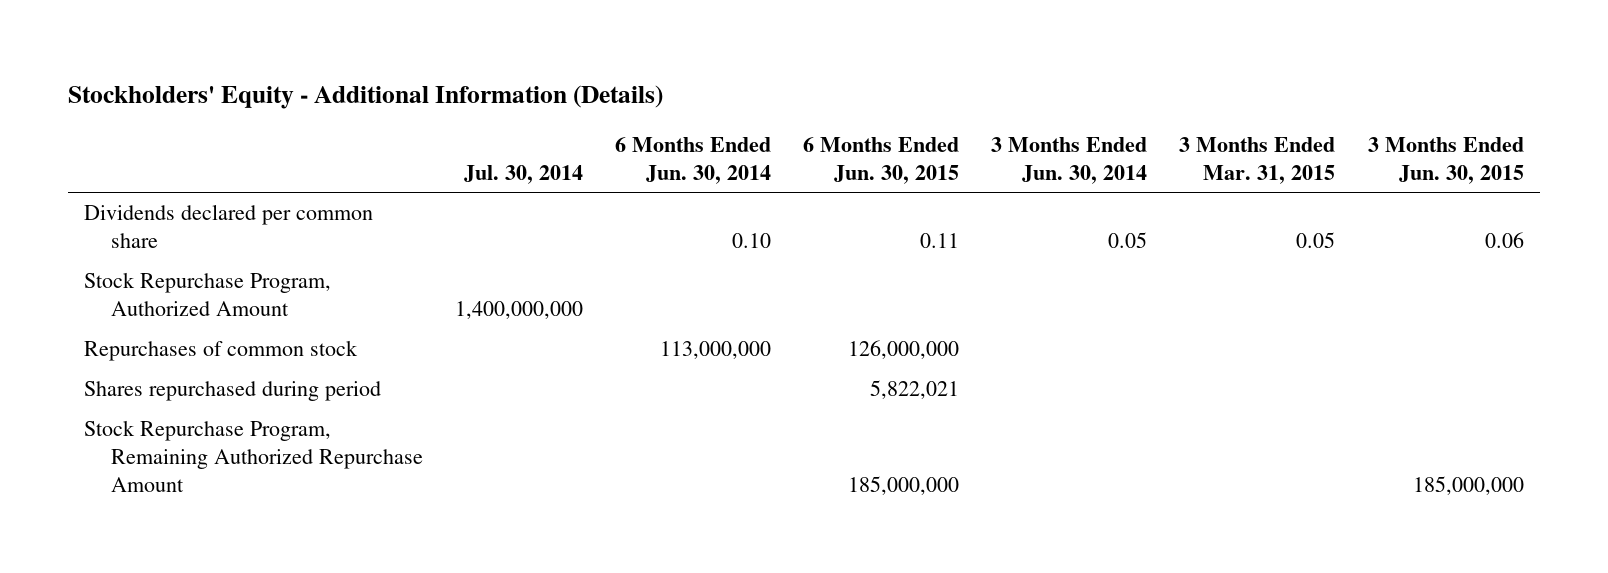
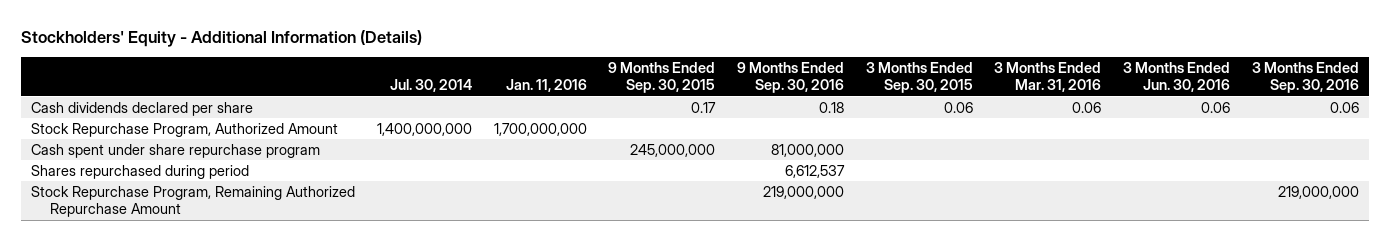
[614,136,771,185] 6 Months Ended Jun. 30, 2014 -> none
[803,136,960,185] 6 Months Ended Jun. 30, 2015 -> none
[991,136,1148,185] 3 Months Ended Jun. 30, 2014 -> none
[1179,136,1336,185] 3 Months Ended Mar. 31, 2015 -> none
[1367,136,1524,185] 3 Months Ended Jun. 30, 2015 -> none
none -> [505,79,587,93] Jan. 11, 2016
none -> [608,62,716,94] 9 Months Ended Sep. 30, 2015
none -> [737,62,845,94] 9 Months Ended Sep. 30, 2016
none -> [865,62,973,94] 3 Months Ended Sep. 30, 2015
none -> [994,62,1102,93] 3 Months Ended Mar. 31, 2016
none -> [1122,62,1230,93] 3 Months Ended Jun. 30, 2016
none -> [1251,62,1359,94] 3 Months Ended Sep. 30, 2016
[84,204,374,249] Dividends declared per common share -> [31,101,254,116] Cash dividends declared per share
[84,340,359,362] Repurchases of common stock -> [31,143,321,158] Cash spent under share repurchase program

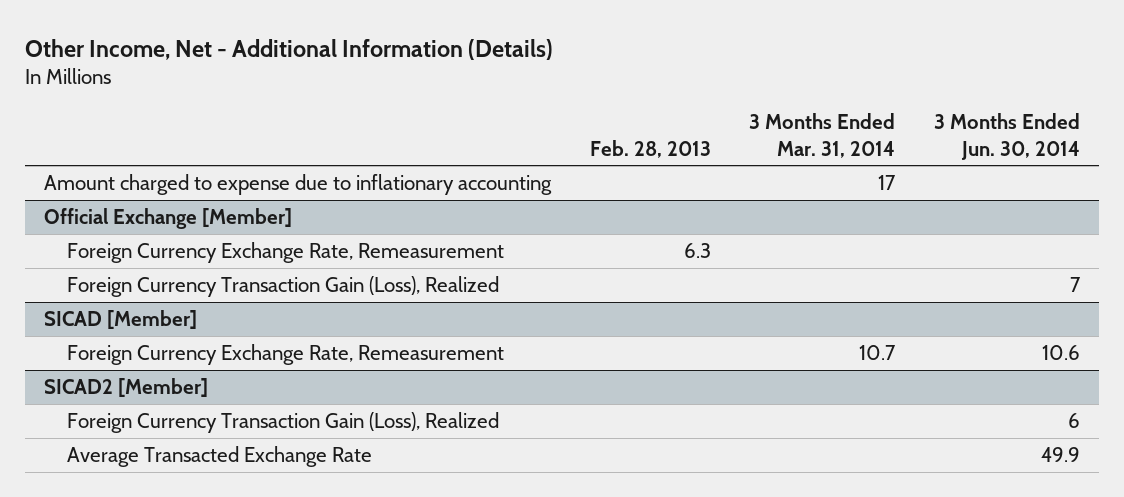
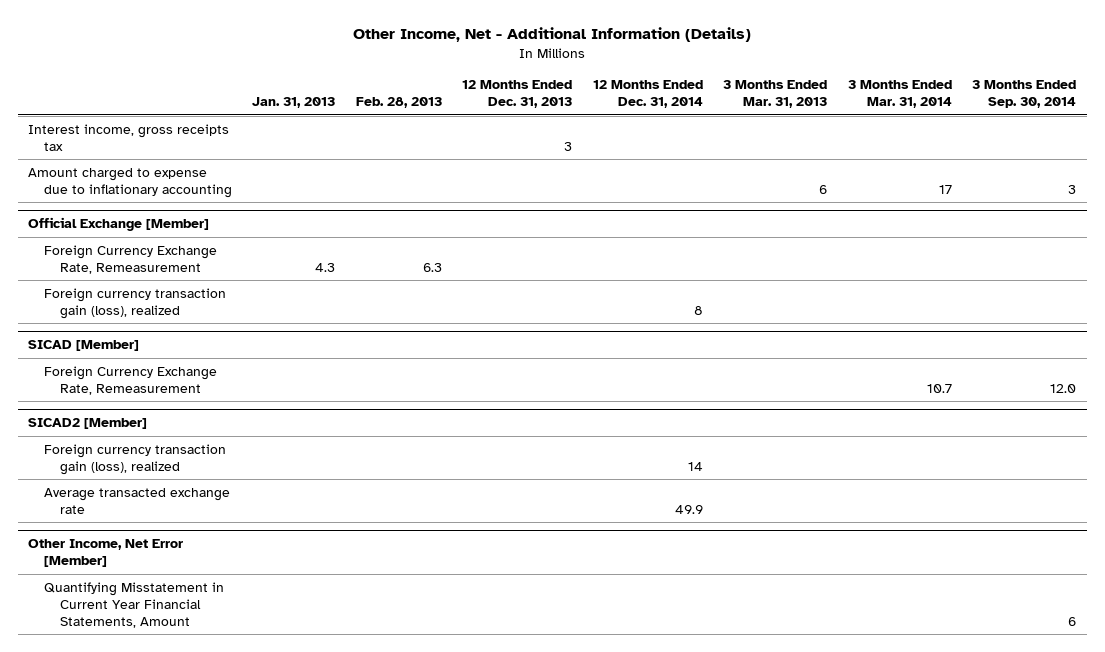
[933,113,1080,160] 3 Months Ended Jun. 30, 2014 -> none
none -> [252,97,336,109] Jan. 31, 2013
none -> [462,80,573,109] 12 Months Ended Dec. 31, 2013
none -> [592,80,703,109] 12 Months Ended Dec. 31, 2014
none -> [723,80,828,109] 3 Months Ended Mar. 31, 2013
none -> [972,80,1077,109] 3 Months Ended Sep. 30, 2014
none -> [28,123,230,151] Interest income, gross receipts tax
[66,276,499,298] Foreign Currency Transaction Gain (Loss), Realized -> [43,287,226,319] Foreign currency transaction gain (loss), realized
[66,412,499,434] Foreign Currency Transaction Gain (Loss), Realized -> [43,443,226,475] Foreign currency transaction gain (loss), realized
[66,446,372,468] Average Transacted Exchange Rate -> [43,487,230,514] Average transacted exchange rate
none -> [28,539,184,568] Other Income, Net Error [Member]
none -> [43,581,224,628] Quantifying Misstatement in Current Year Financial Statements, Amount

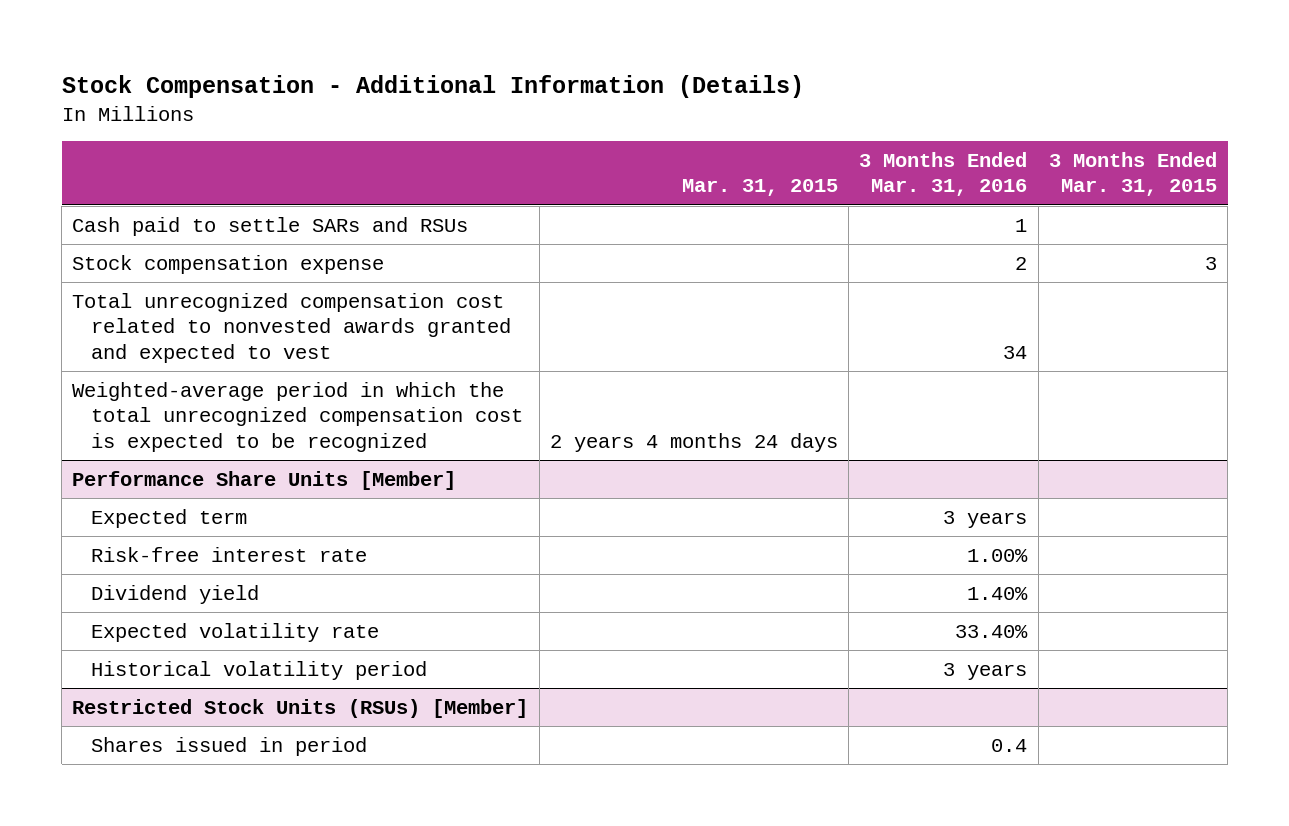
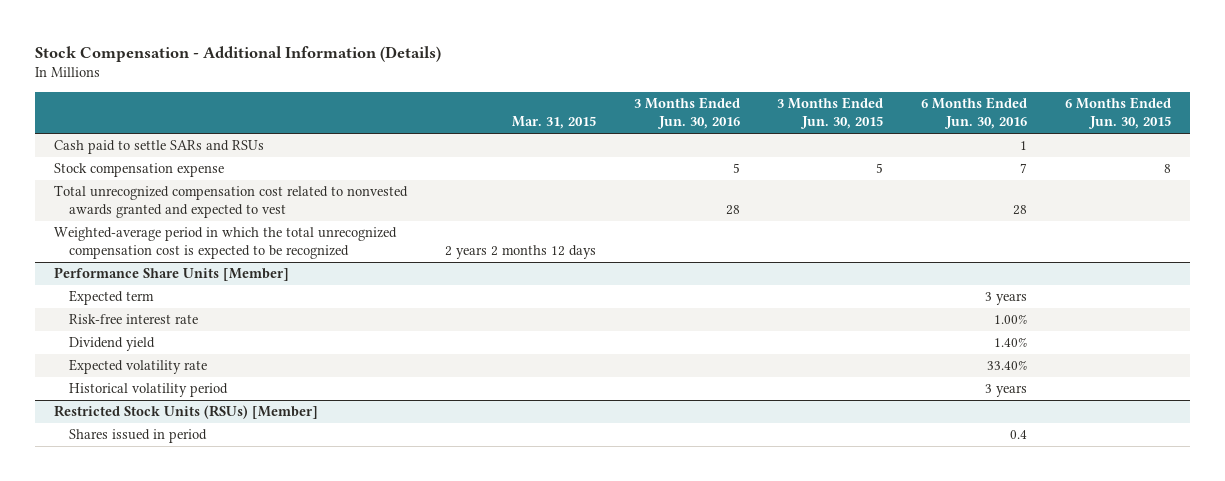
[859,151,1028,197] 3 Months Ended Mar. 31, 2016 -> none
[1048,151,1217,197] 3 Months Ended Mar. 31, 2015 -> none
none -> [633,97,740,130] 3 Months Ended Jun. 30, 2016
none -> [777,97,884,130] 3 Months Ended Jun. 30, 2015
none -> [921,97,1028,130] 6 Months Ended Jun. 30, 2016
none -> [1064,97,1171,130] 6 Months Ended Jun. 30, 2015
[549,432,838,452] 2 years 4 months 24 days -> [444,245,596,260] 2 years 2 months 12 days

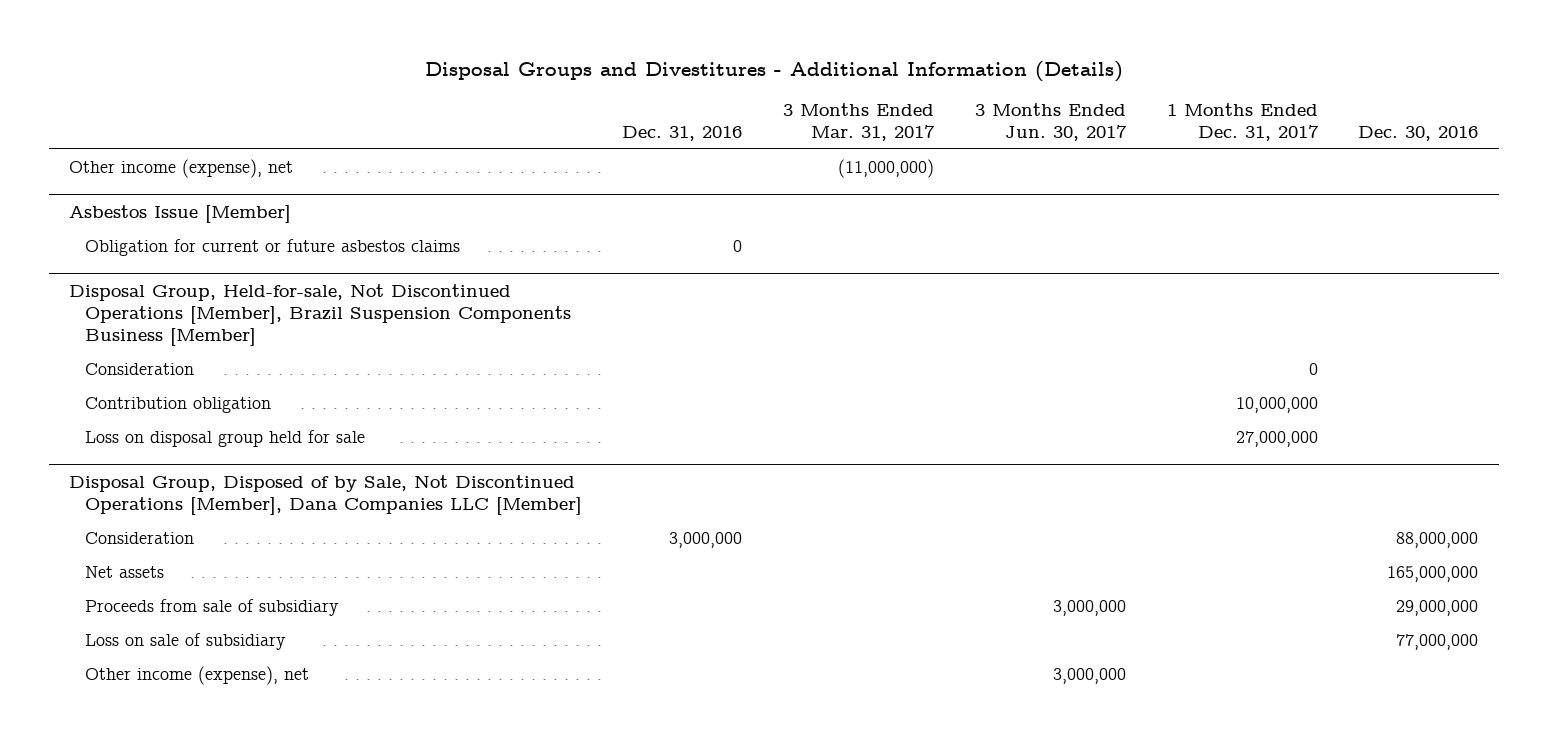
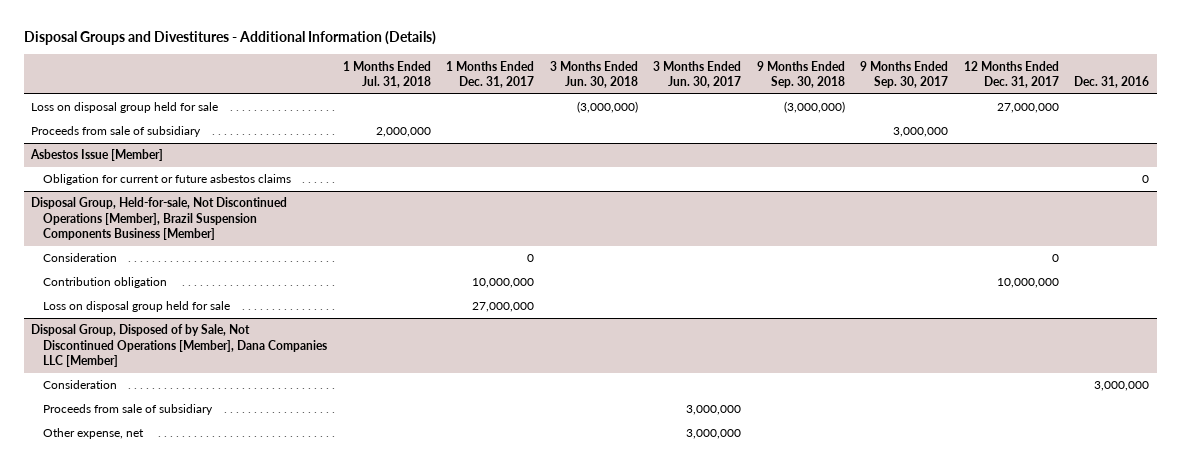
[783,103,936,142] 3 Months Ended Mar. 31, 2017 -> none
[1358,126,1479,142] Dec. 30, 2016 -> none
none -> [342,60,431,89] 1 Months Ended Jul. 31, 2018
none -> [549,60,638,89] 3 Months Ended Jun. 30, 2018
none -> [756,60,845,89] 9 Months Ended Sep. 30, 2018
none -> [860,60,949,89] 9 Months Ended Sep. 30, 2017
none -> [963,60,1059,89] 12 Months Ended Dec. 31, 2017
[69,158,294,178] Other income (expense), net -> none
none -> [31,102,219,114] Loss on disposal group held for sale
none -> [31,126,202,138] Proceeds from sale of subsidiary
[84,565,164,578] Net assets -> none
[84,632,286,650] Loss on sale of subsidiary -> none
[84,665,309,685] Other income (expense), net -> [43,428,145,440] Other expense, net

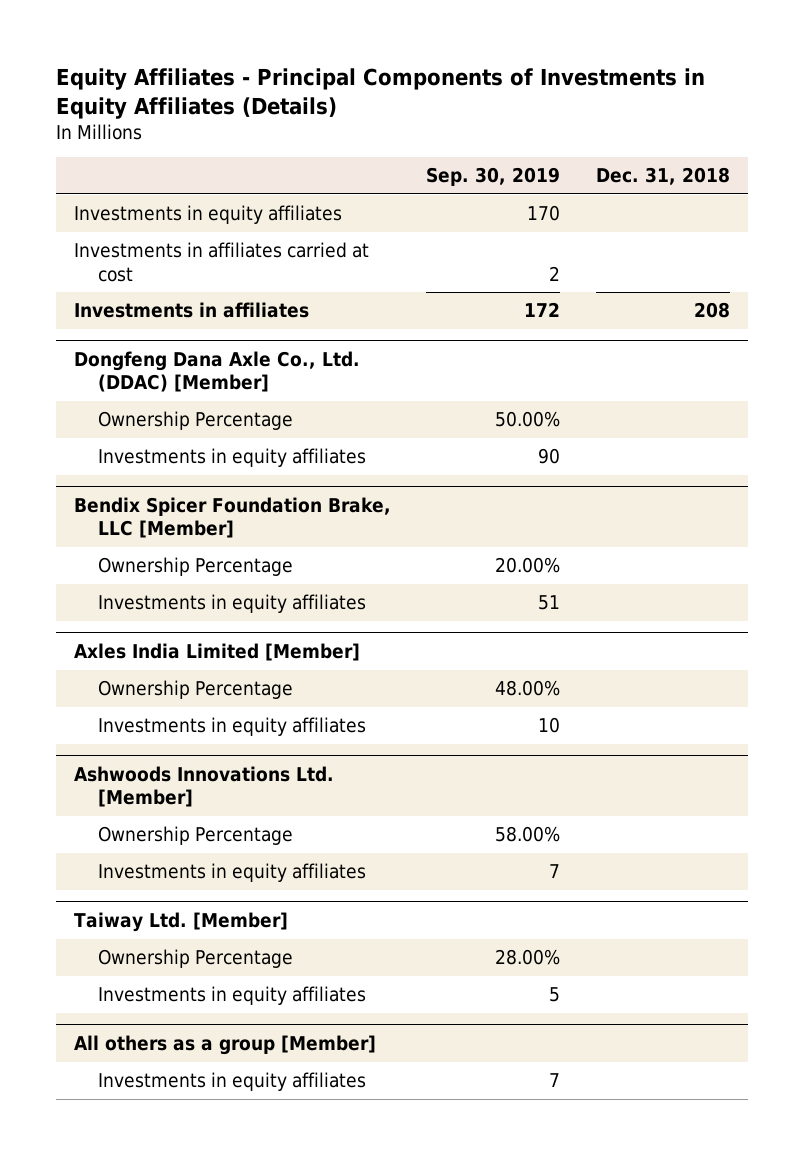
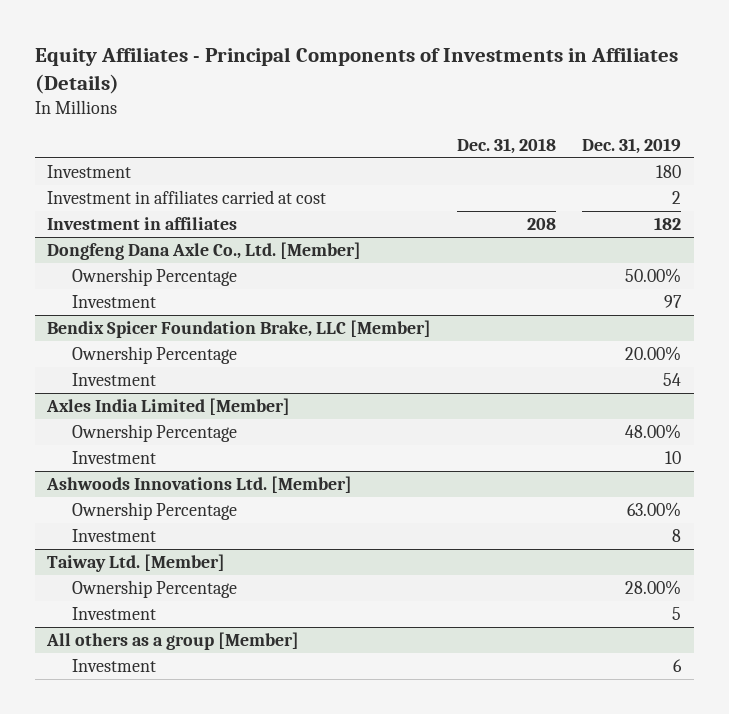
[56,67,706,119] Equity Affiliates - Principal Components of Investments in Equity Affiliates (Details) -> [34,47,678,94] Equity Affiliates - Principal Components of Investments in Affiliates (Details)
[426,167,561,187] Sep. 30, 2019 -> none
none -> [582,137,682,154] Dec. 31, 2019
[73,205,342,225] Investments in equity affiliates -> [47,164,132,178] Investment
[73,242,369,282] Investments in affiliates carried at cost -> [47,189,327,204] Investment in affiliates carried at cost
[73,302,309,319] Investments in affiliates -> [47,216,238,230] Investment in affiliates
[73,350,360,393] Dongfeng Dana Axle Co., Ltd. (DDAC) [Member] -> [47,241,362,260] Dongfeng Dana Axle Co., Ltd. [Member]
[98,448,367,468] Investments in equity affiliates -> [71,294,156,308] Investment
[98,594,367,614] Investments in equity affiliates -> [71,372,156,386] Investment
[98,717,367,737] Investments in equity affiliates -> [71,450,156,464] Investment
[98,863,367,883] Investments in equity affiliates -> [71,528,156,542] Investment
[98,986,367,1006] Investments in equity affiliates -> [71,606,156,620] Investment
[98,1072,367,1092] Investments in equity affiliates -> [71,658,156,672] Investment

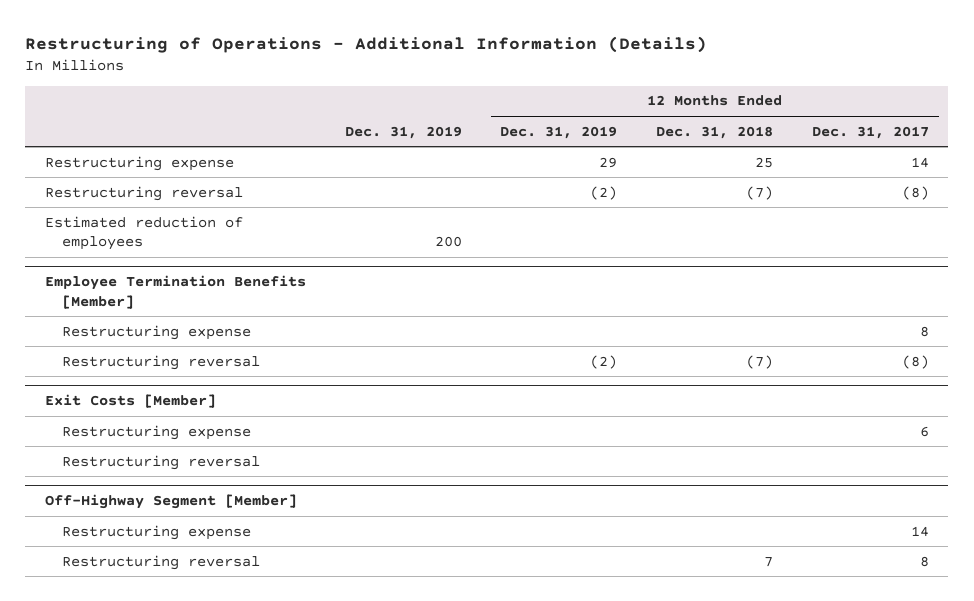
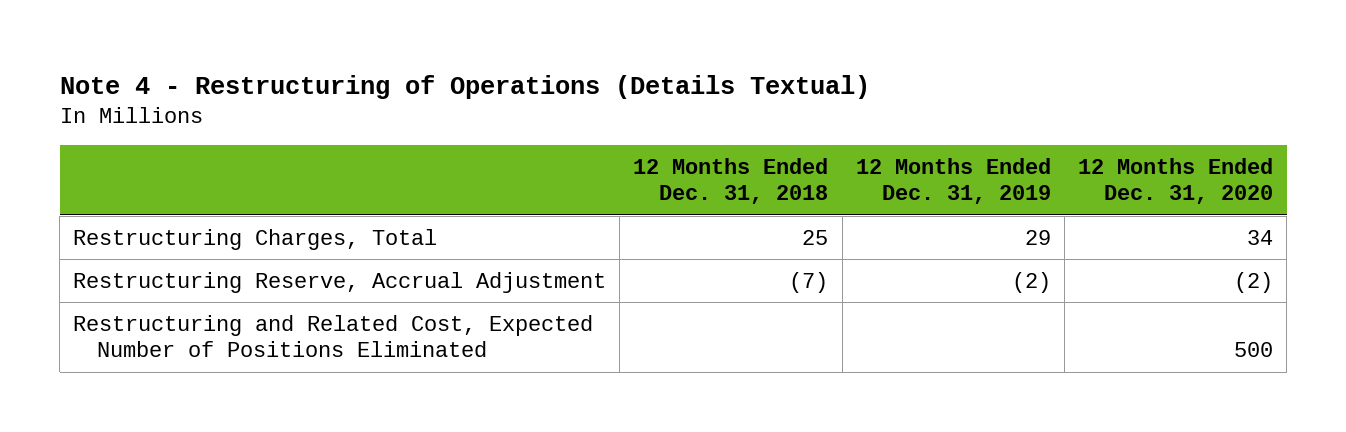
[25,36,708,54] Restructuring of Operations - Additional Information (Details) -> [59,74,870,99] Note 4 - Restructuring of Operations (Details Textual)
[344,125,462,139] Dec. 31, 2019 -> none
[812,125,930,139] Dec. 31, 2017 -> none
none -> [1077,158,1273,205] 12 Months Ended Dec. 31, 2020
[44,275,306,309] Employee Termination Benefits [Member] -> none
[62,324,252,340] Restructuring expense -> none
[62,354,261,370] Restructuring reversal -> none
[44,394,216,409] Exit Costs [Member] -> none
[62,424,252,440] Restructuring expense -> none
[62,454,261,470] Restructuring reversal -> none
[44,494,297,510] Off-Highway Segment [Member] -> none
[62,524,252,540] Restructuring expense -> none
[62,554,261,570] Restructuring reversal -> none
[44,155,234,171] Restructuring expense -> [73,228,438,250] Restructuring Charges, Total
[44,185,243,201] Restructuring reversal -> [73,271,607,293] Restructuring Reserve, Accrual Adjustment
[44,215,243,251] Estimated reduction of employees -> [73,314,594,358] Restructuring and Related Cost, Expected Number of Positions Eliminated

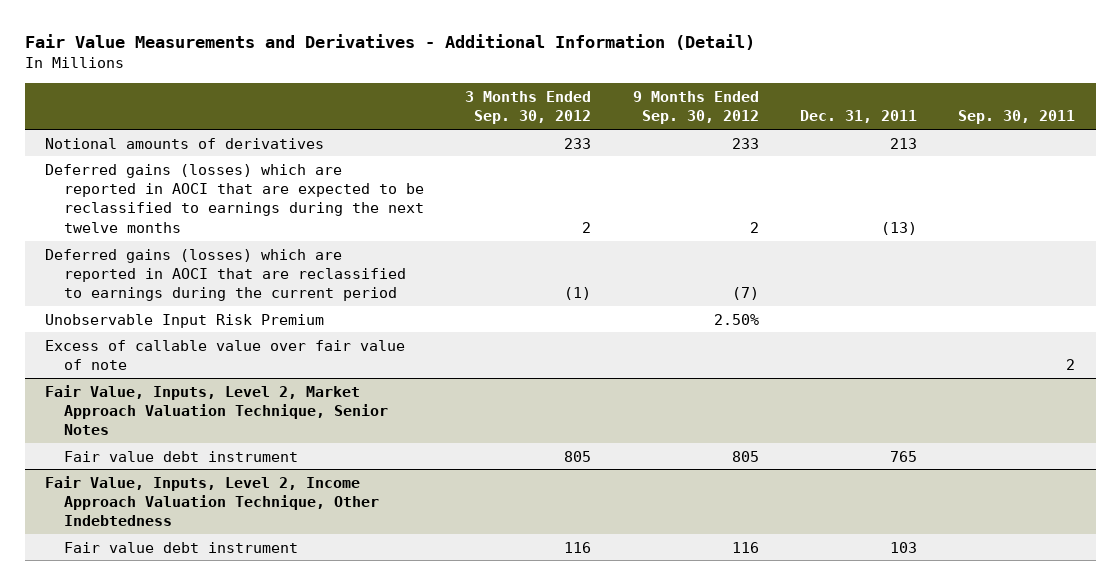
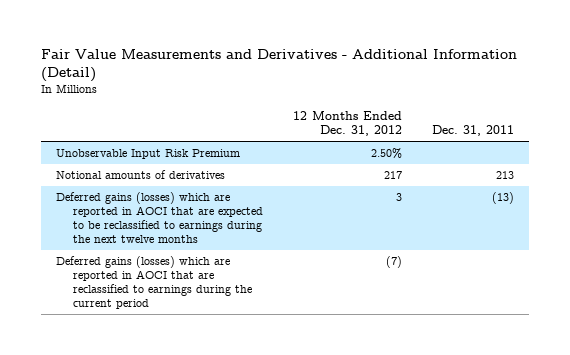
[465,90,592,125] 3 Months Ended Sep. 30, 2012 -> none
[632,90,759,125] 9 Months Ended Sep. 30, 2012 -> none
[957,110,1075,125] Sep. 30, 2011 -> none
none -> [292,111,402,136] 12 Months Ended Dec. 31, 2012
[45,313,325,328] Unobservable Input Risk Premium -> [55,149,240,160] Unobservable Input Risk Premium
[45,339,406,371] Excess of callable value over fair value of note -> none
[45,384,389,436] Fair Value, Inputs, Level 2, Market Approach Valuation Technique, Senior Notes -> none
[64,450,299,462] Fair value debt instrument -> none
[45,475,380,527] Fair Value, Inputs, Level 2, Income Approach Valuation Technique, Other Indebtedness -> none
[64,541,299,553] Fair value debt instrument -> none

